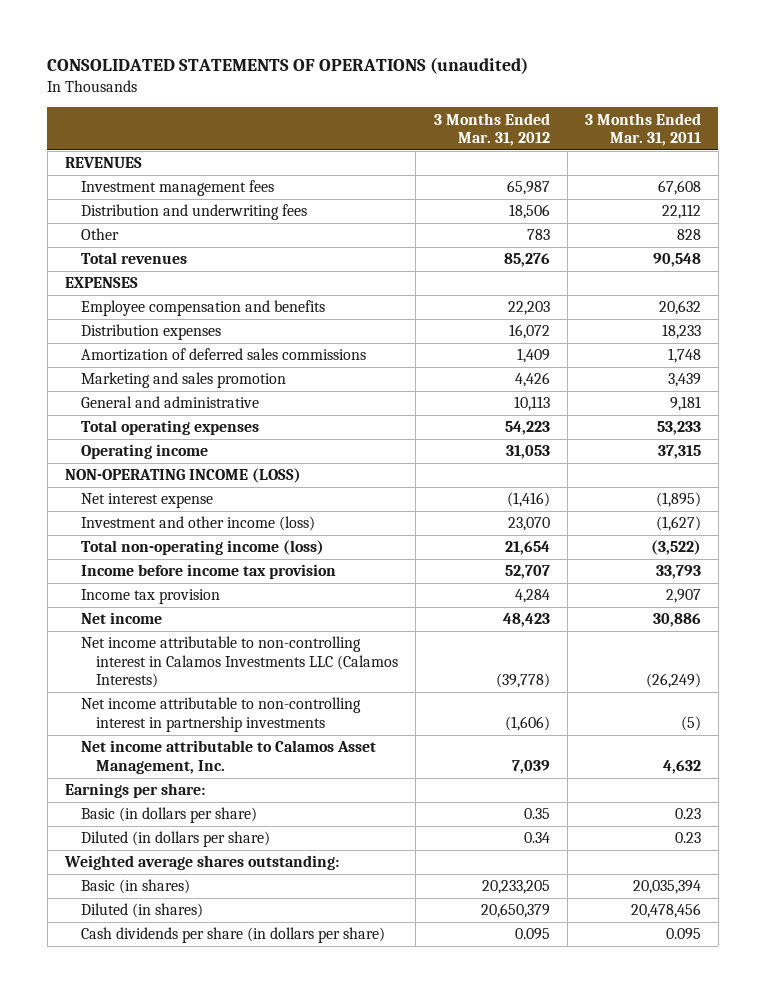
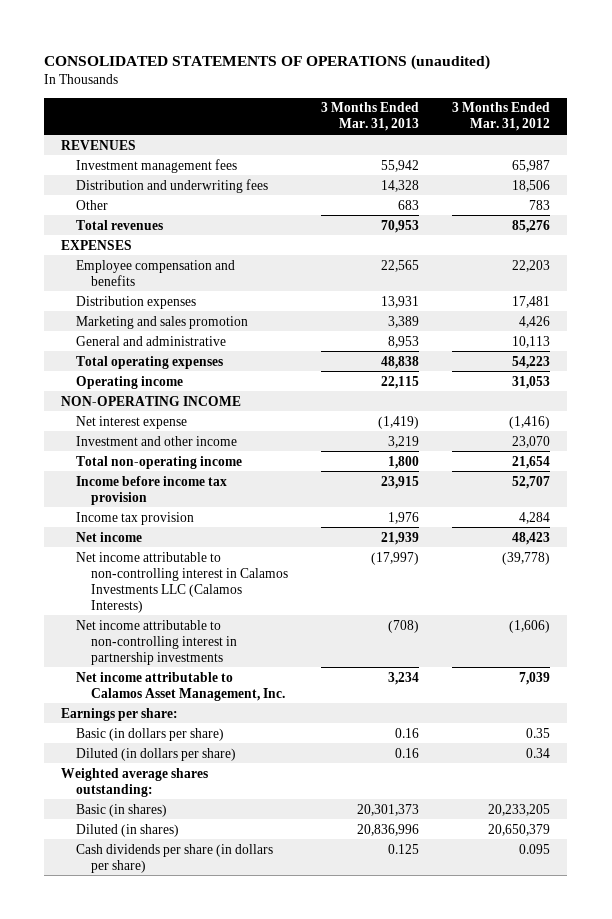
[584,112,701,147] 3 Months Ended Mar. 31, 2011 -> none
none -> [321,102,420,132] 3 Months Ended Mar. 31, 2013
[80,348,366,362] Amortization of deferred sales commissions -> none
[508,324,550,340] 16,072 -> [512,295,551,308] 17,481
[65,468,302,484] NON-OPERATING INCOME (LOSS) -> [61,395,242,406] NON-OPERATING INCOME
[80,516,315,532] Investment and other income (loss) -> [75,435,237,446] Investment and other income
[80,540,324,556] Total non-operating income (loss) -> [75,455,242,469] Total non-operating income

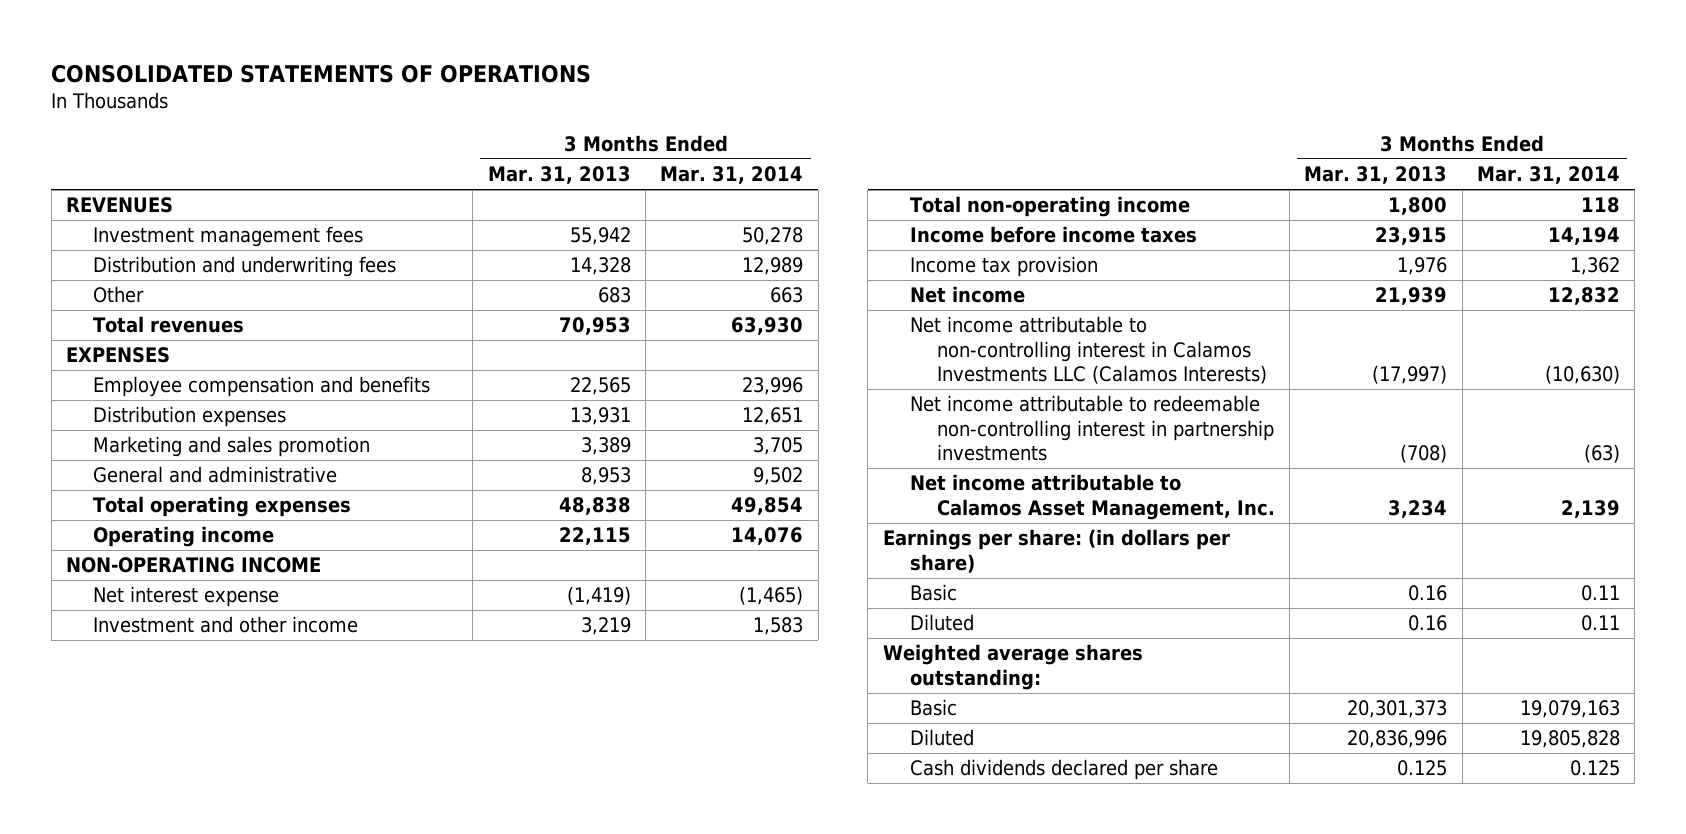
[44,54,491,70] CONSOLIDATED STATEMENTS OF OPERATIONS (unaudited) -> [51,63,592,83] CONSOLIDATED STATEMENTS OF OPERATIONS
[452,102,551,132] 3 Months Ended Mar. 31, 2012 -> none
none -> [660,166,804,185] Mar. 31, 2014
[75,475,227,505] Income before income tax provision -> [909,226,1197,244] Income before income taxes
[75,619,237,665] Net income attributable to non-controlling interest in partnership investments -> [909,395,1274,462] Net income attributable to redeemable non-controlling interest in partnership investments
[61,707,179,721] Earnings per share: -> [882,529,1230,573] Earnings per share: (in dollars per share)
[75,727,224,741] Basic (in dollars per share) -> [909,584,957,602] Basic
[75,747,236,761] Diluted (in dollars per share) -> [909,614,974,632] Diluted
[75,803,167,817] Basic (in shares) -> [909,699,957,717] Basic
[75,823,179,837] Diluted (in shares) -> [909,729,974,747] Diluted
[75,843,273,873] Cash dividends per share (in dollars per share) -> [909,759,1218,781] Cash dividends declared per share

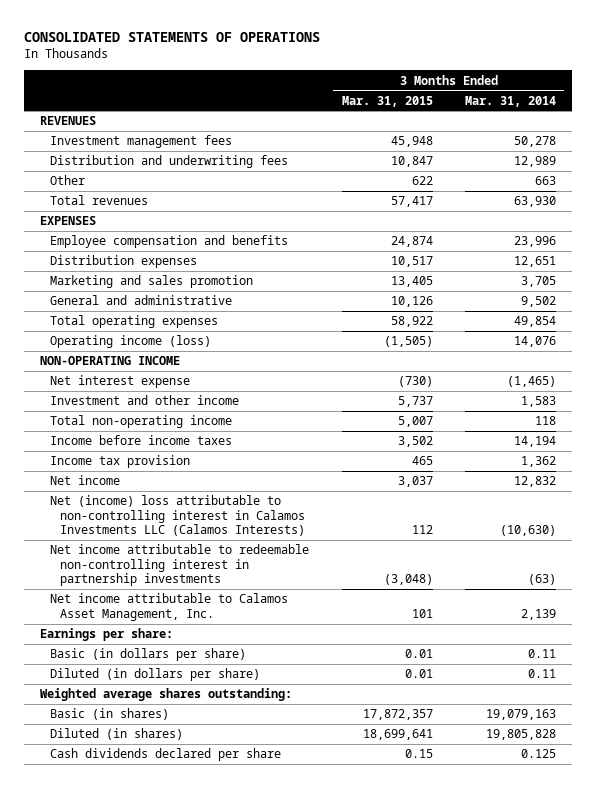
[487,166,631,185] Mar. 31, 2013 -> none
none -> [341,95,433,107] Mar. 31, 2015
[92,526,274,548] Operating income -> [50,335,212,349] Operating income (loss)
[909,316,1267,385] Net income attributable to non-controlling interest in Calamos Investments LLC (Calamos Interests) -> [50,495,305,537] Net (income) loss attributable to non-controlling interest in Calamos Investments LLC (Calamos Interests)
[882,529,1230,573] Earnings per share: (in dollars per share) -> [40,628,174,642] Earnings per share:
[909,584,957,602] Basic -> [50,648,247,662] Basic (in dollars per share)
[909,614,974,632] Diluted -> [50,668,261,682] Diluted (in dollars per share)
[909,699,957,717] Basic -> [50,708,170,721] Basic (in shares)
[909,729,974,747] Diluted -> [50,728,184,741] Diluted (in shares)

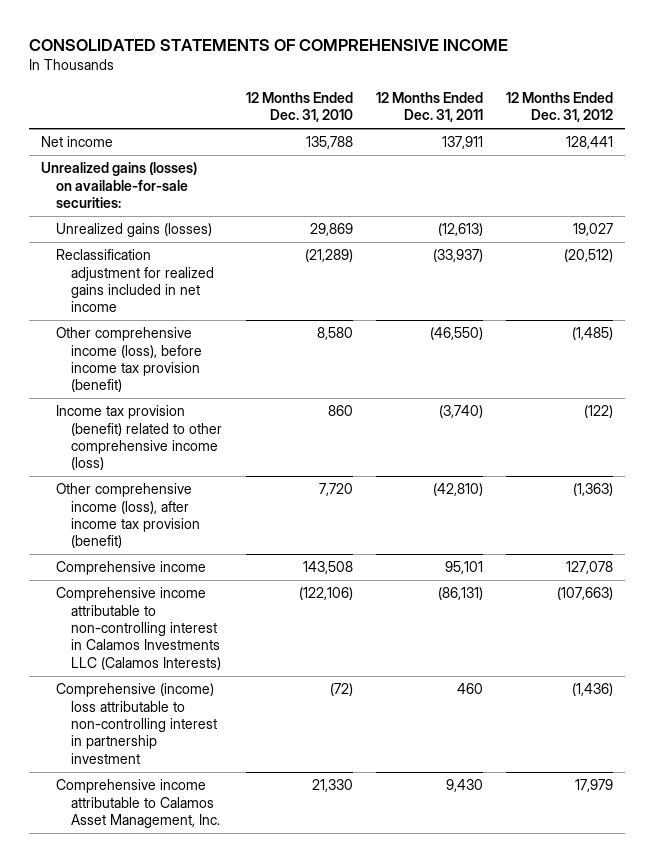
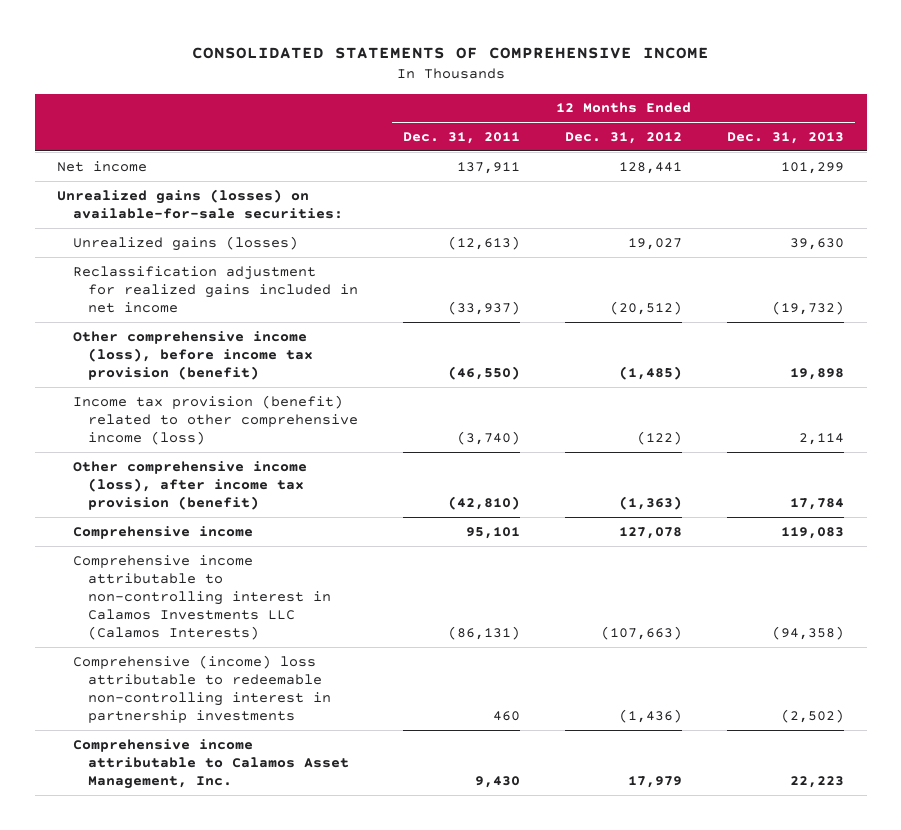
[245,91,353,123] 12 Months Ended Dec. 31, 2010 -> none
none -> [727,131,845,144] Dec. 31, 2013
[55,683,218,764] Comprehensive (income) loss attributable to non-controlling interest in partnership investment -> [72,654,332,724] Comprehensive (income) loss attributable to redeemable non-controlling interest in partnership investments

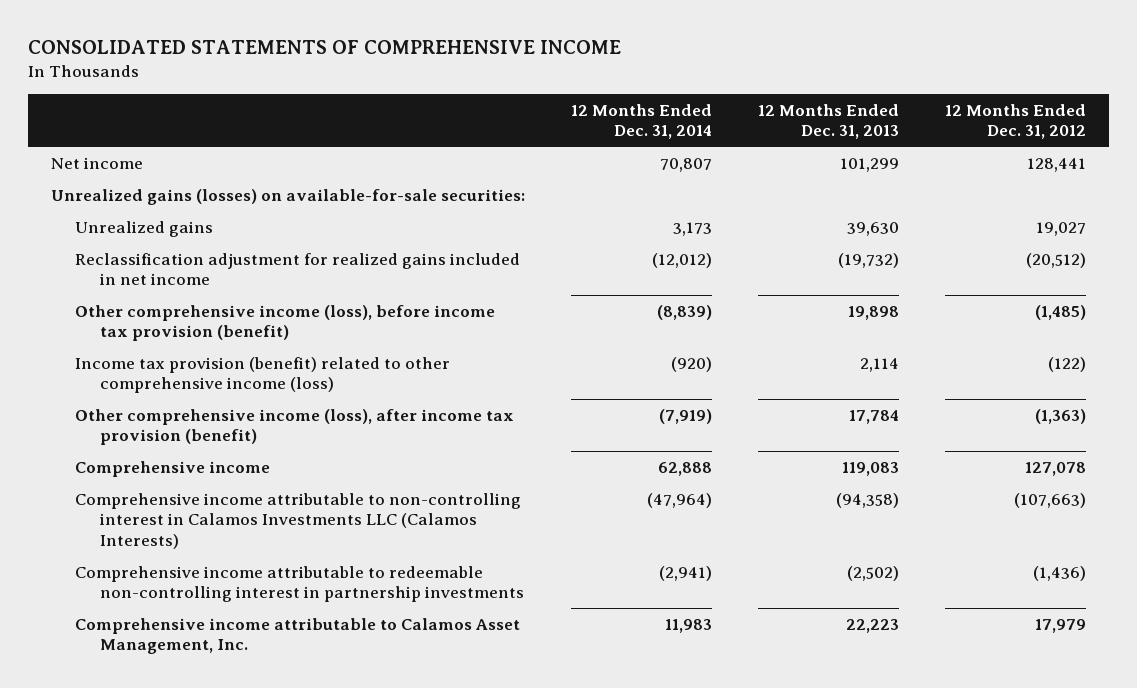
[403,131,521,144] Dec. 31, 2011 -> none
none -> [570,104,712,140] 12 Months Ended Dec. 31, 2014
[72,235,298,251] Unrealized gains (losses) -> [75,220,214,237] Unrealized gains
[72,654,332,724] Comprehensive (income) loss attributable to redeemable non-controlling interest in partnership investments -> [75,565,524,603] Comprehensive income attributable to redeemable non-controlling interest in partnership investments

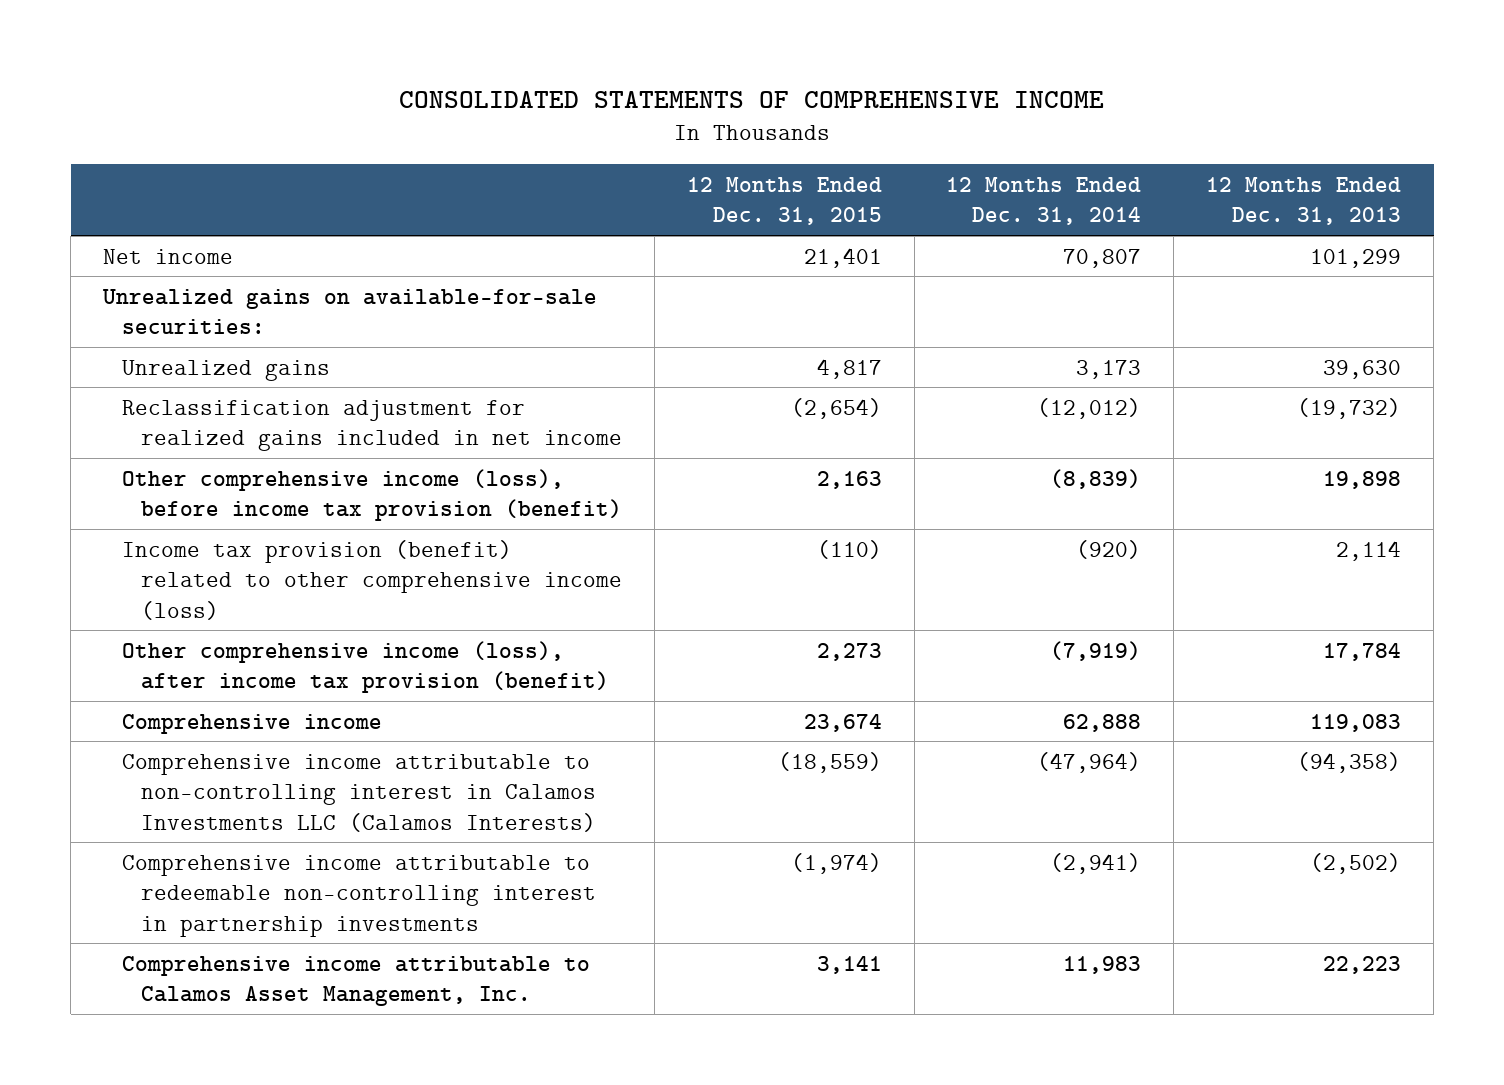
[944,104,1086,140] 12 Months Ended Dec. 31, 2012 -> none
none -> [686,176,882,226] 12 Months Ended Dec. 31, 2015
[51,188,526,205] Unrealized gains (losses) on available-for-sale securities: -> [102,288,598,335] Unrealized gains on available-for-sale securities:

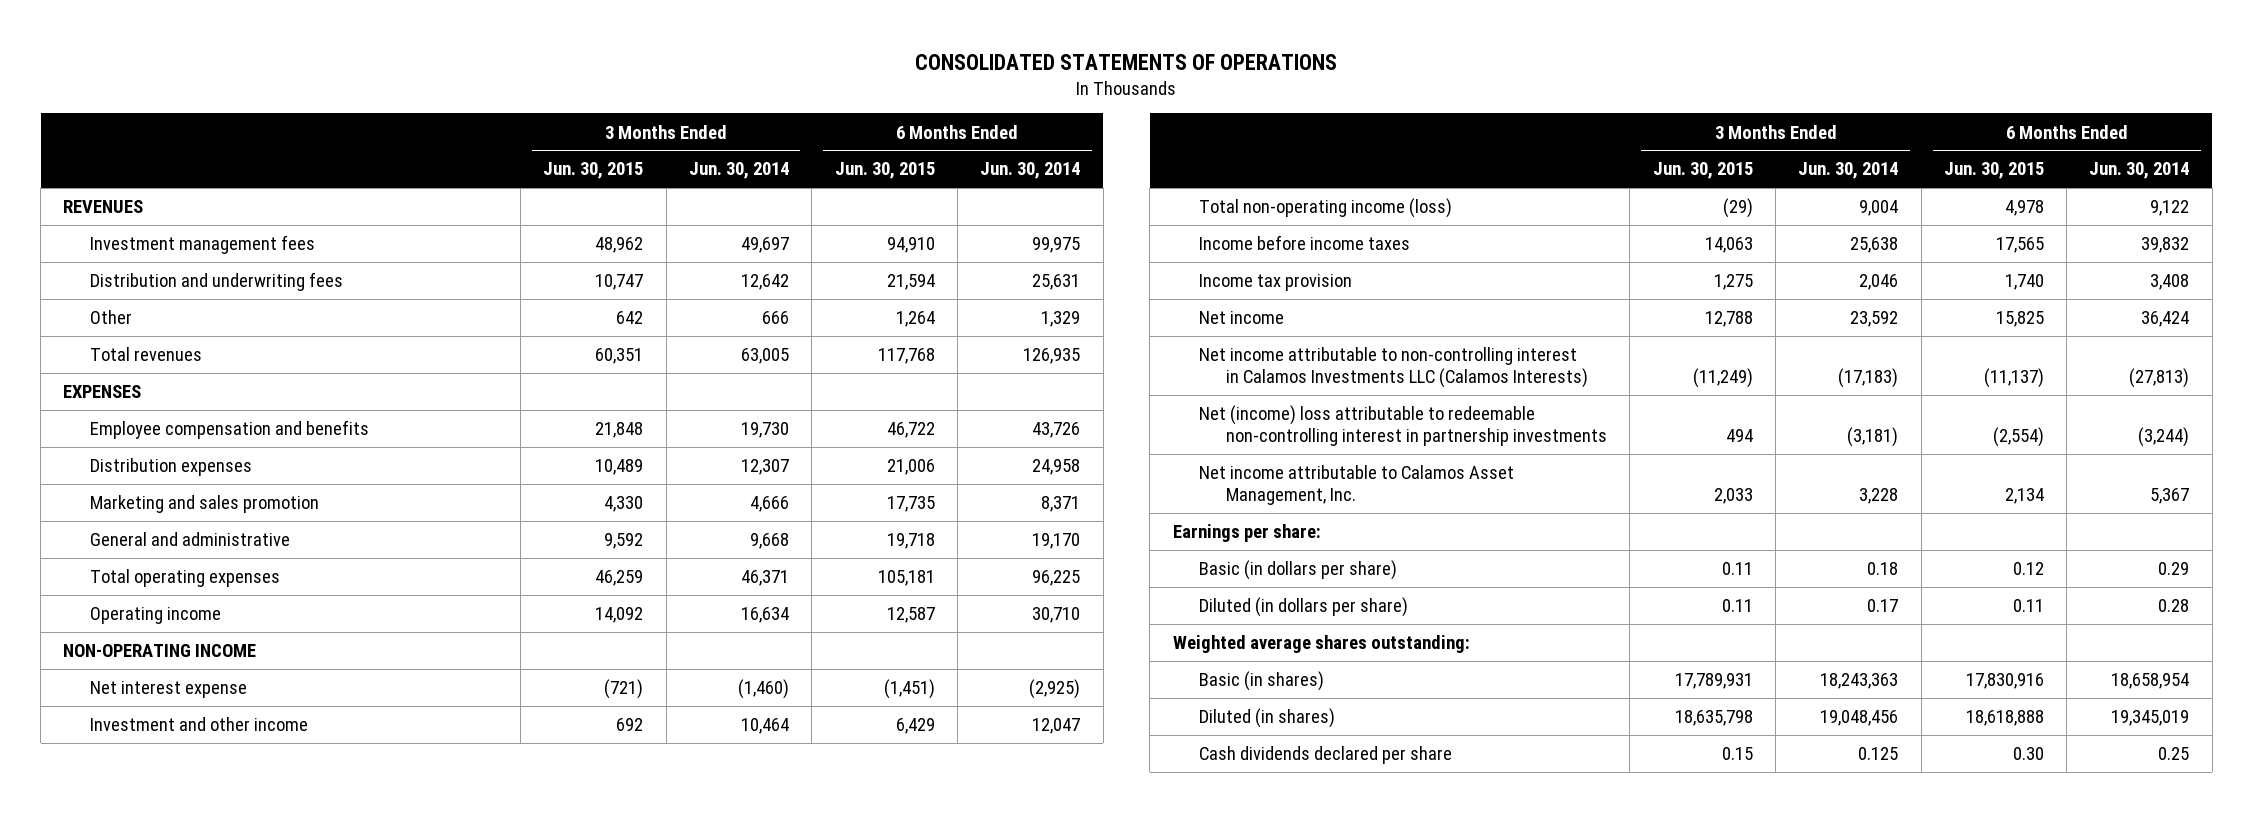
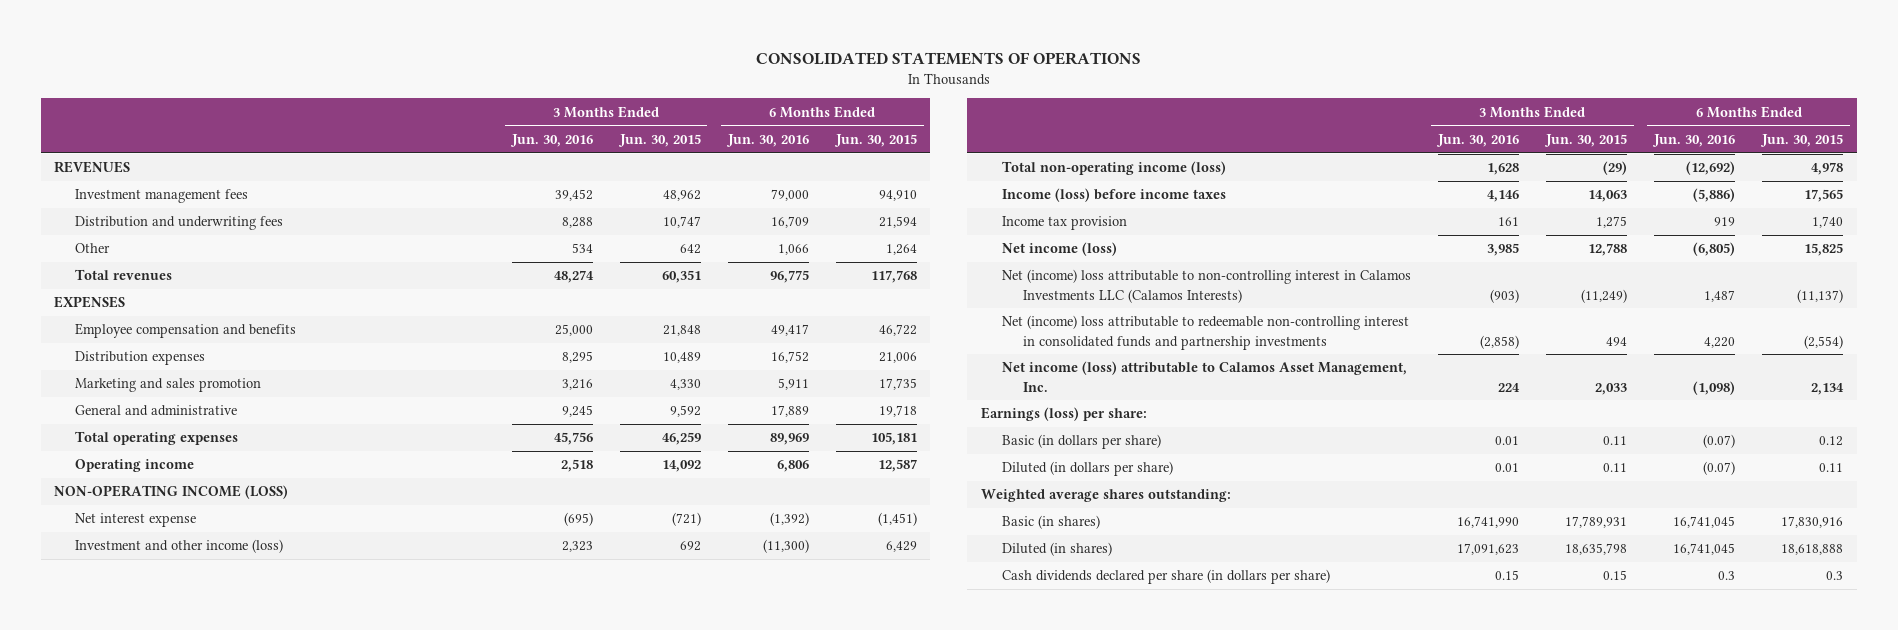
[689,162,790,180] Jun. 30, 2014 -> none
[980,162,1081,180] Jun. 30, 2014 -> none
none -> [509,134,593,148] Jun. 30, 2016
none -> [725,134,809,148] Jun. 30, 2016
[63,644,257,658] NON-OPERATING INCOME -> [54,485,289,500] NON-OPERATING INCOME (LOSS)
[90,717,309,732] Investment and other income -> [75,539,284,554] Investment and other income (loss)
[1199,235,1411,251] Income before income taxes -> [1001,188,1226,203] Income (loss) before income taxes
[1199,311,1285,325] Net income -> [1001,242,1117,257] Net income (loss)
[1199,347,1589,389] Net income attributable to non-controlling interest in Calamos Investments LLC (Calamos Interests) -> [1001,269,1411,303] Net (income) loss attributable to non-controlling interest in Calamos Investments LLC (Calamos Interests)
[1199,405,1608,447] Net (income) loss attributable to redeemable non-controlling interest in partnership investments -> [1001,315,1409,350] Net (income) loss attributable to redeemable non-controlling interest in consolidated funds and partnership investments
[1199,465,1515,506] Net income attributable to Calamos Asset Management, Inc. -> [1001,361,1407,392] Net income (loss) attributable to Calamos Asset Management, Inc.
[1172,524,1321,543] Earnings per share: -> [980,407,1147,422] Earnings (loss) per share:
[1199,746,1453,765] Cash dividends declared per share -> [1001,569,1330,585] Cash dividends declared per share (in dollars per share)
[2012,747,2044,761] 0.30 -> [1826,571,1844,581] 0.3

